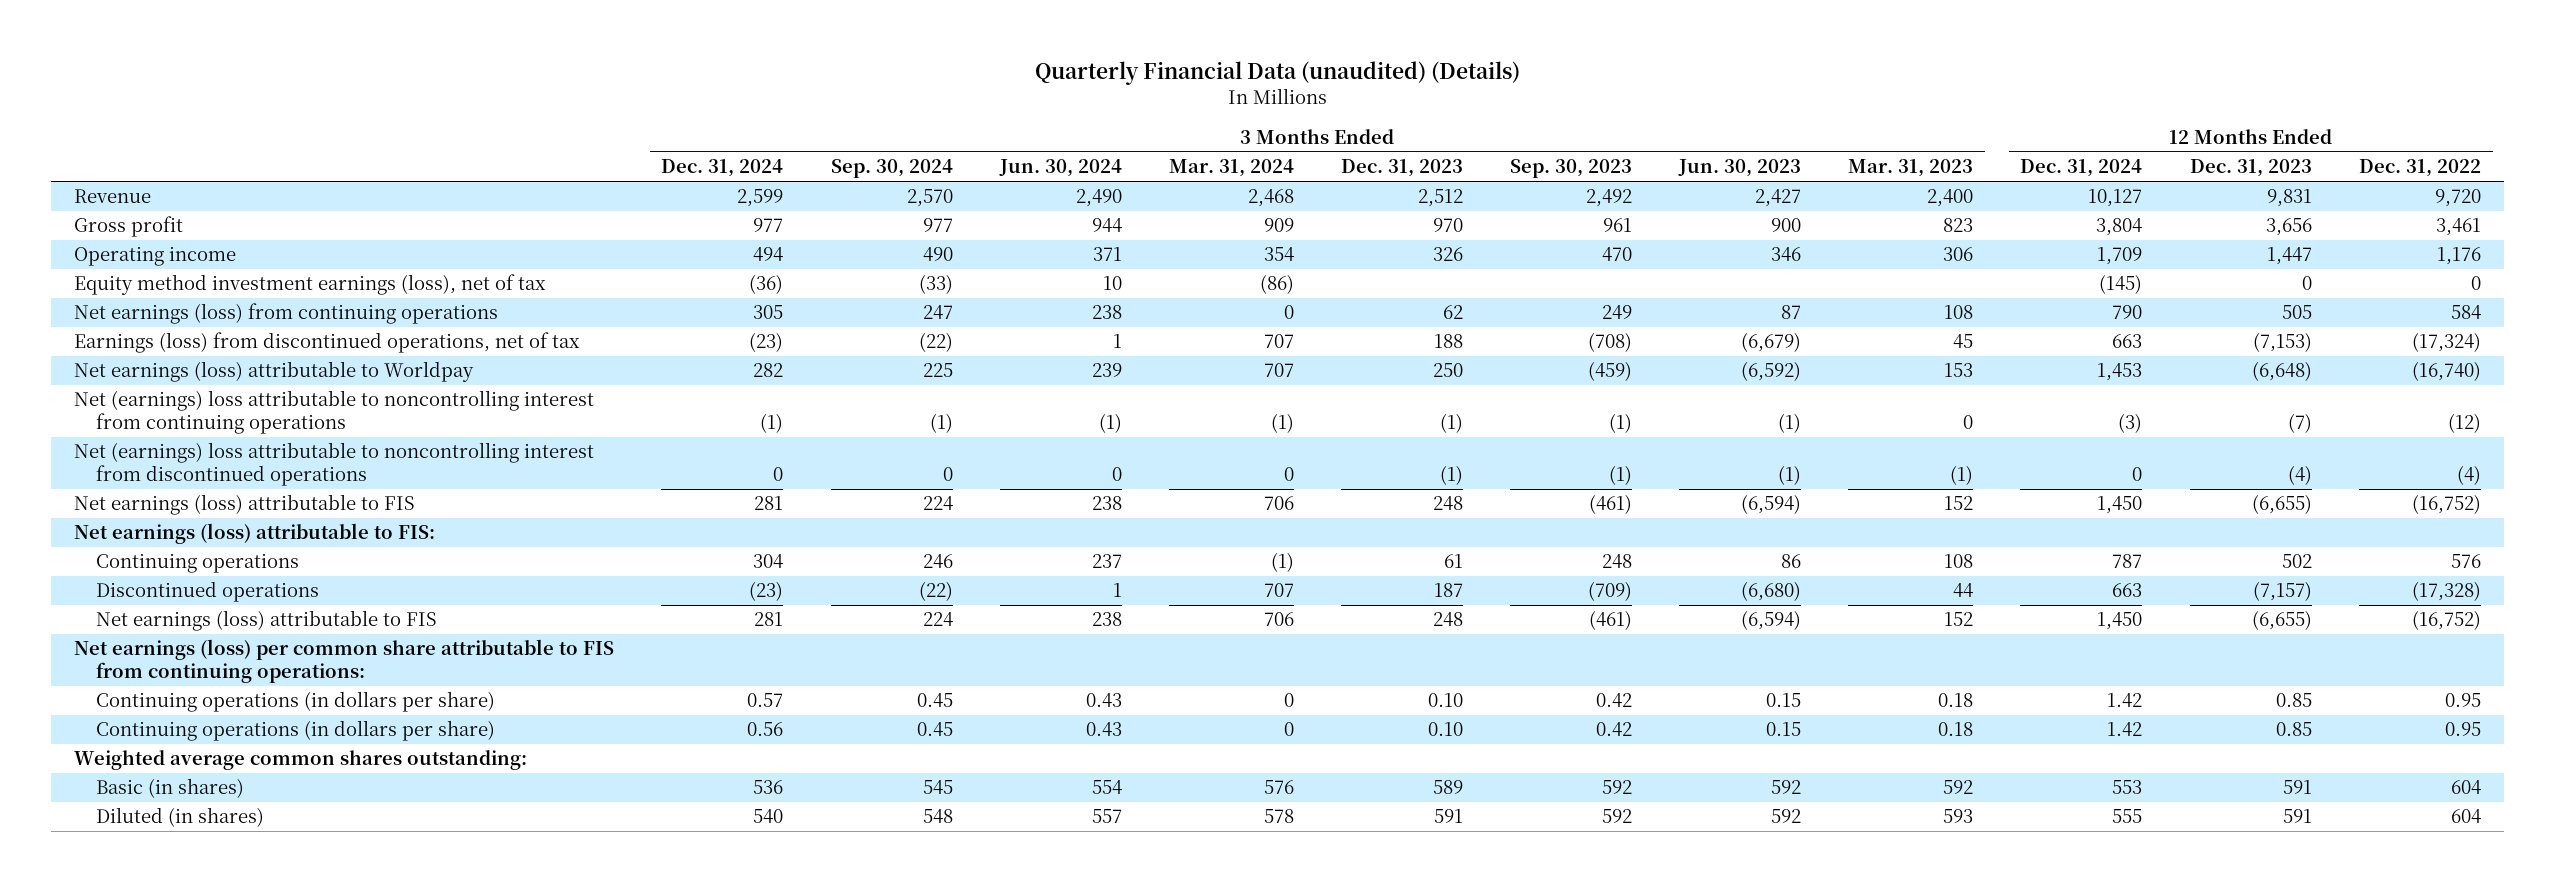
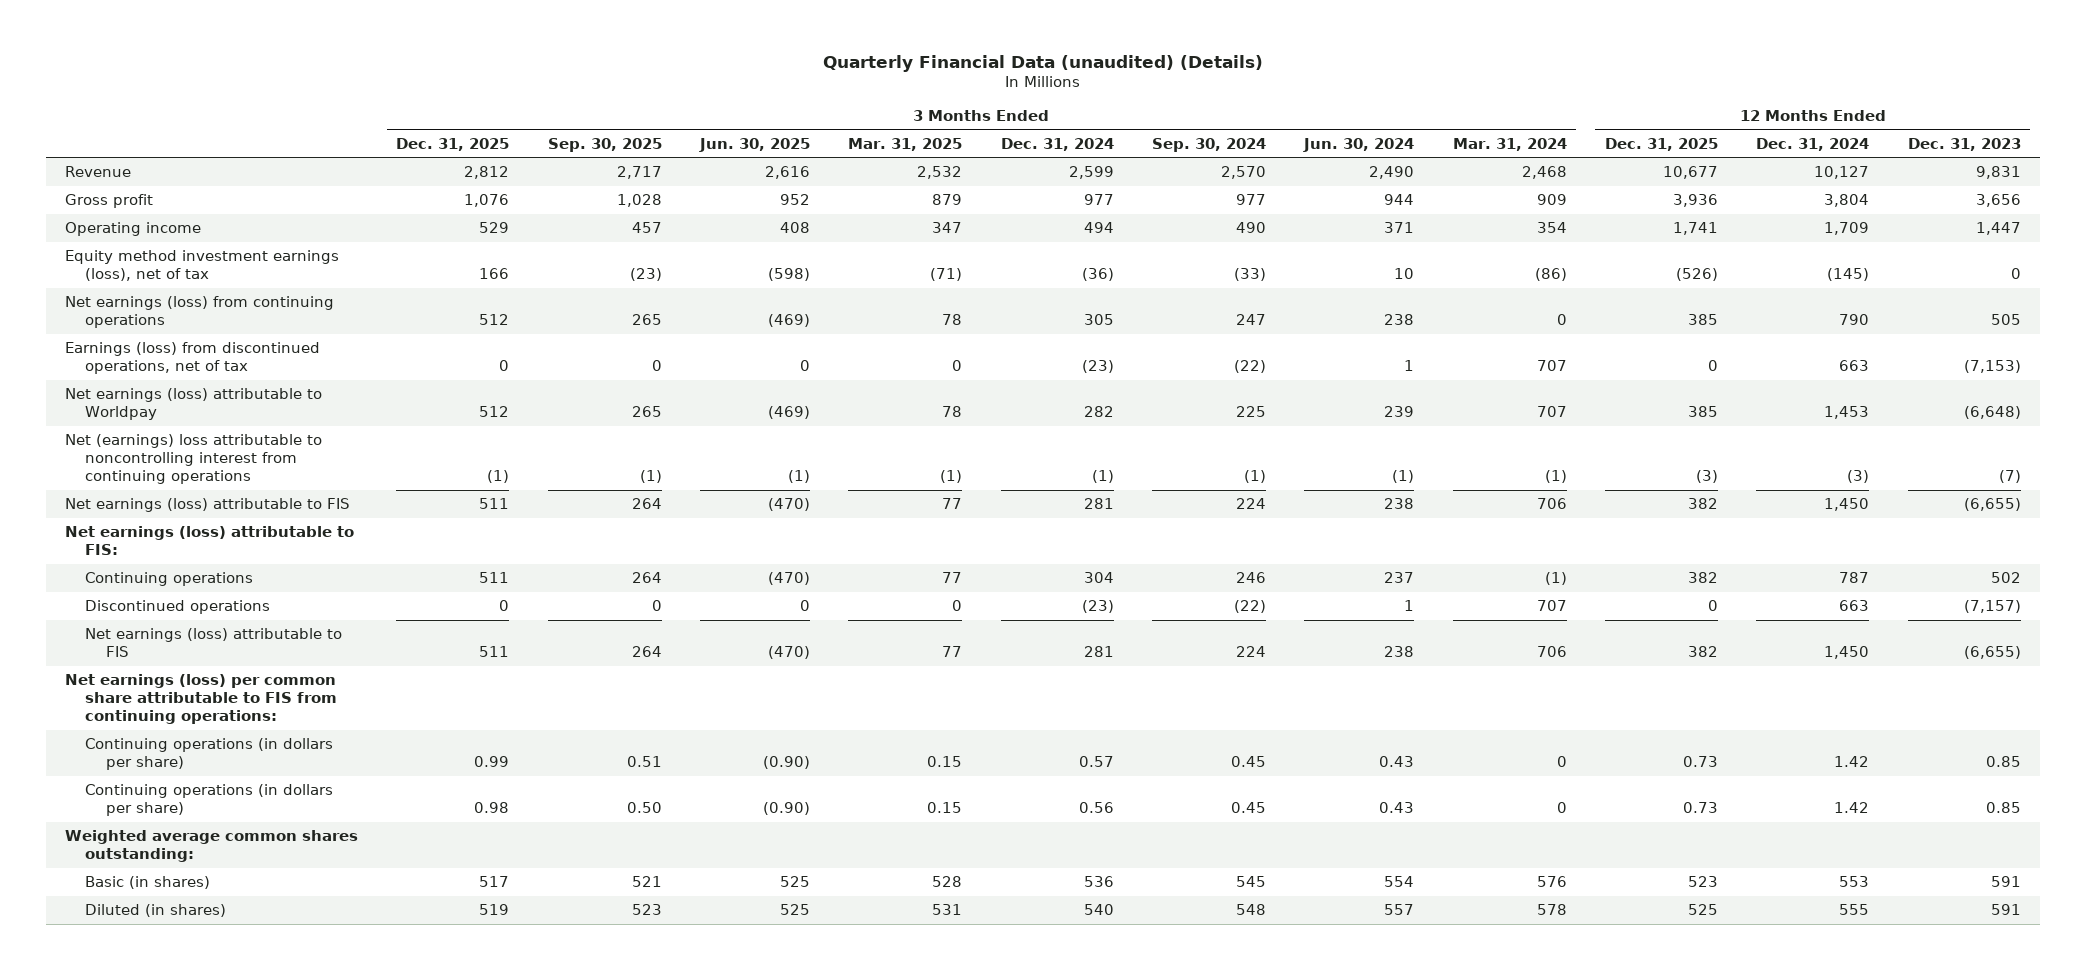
[1340,159,1463,178] Dec. 31, 2023 -> none
[1510,159,1633,179] Sep. 30, 2023 -> none
[1678,159,1802,178] Jun. 30, 2023 -> none
[1848,159,1974,178] Mar. 31, 2023 -> none
[2358,159,2481,178] Dec. 31, 2022 -> none
none -> [396,137,510,151] Dec. 31, 2025
none -> [547,137,662,152] Sep. 30, 2025
none -> [698,137,810,152] Jun. 30, 2025
none -> [848,137,963,151] Mar. 31, 2025
none -> [1604,137,1718,151] Dec. 31, 2025
[74,442,595,486] Net (earnings) loss attributable to noncontrolling interest from discontinued operations -> none

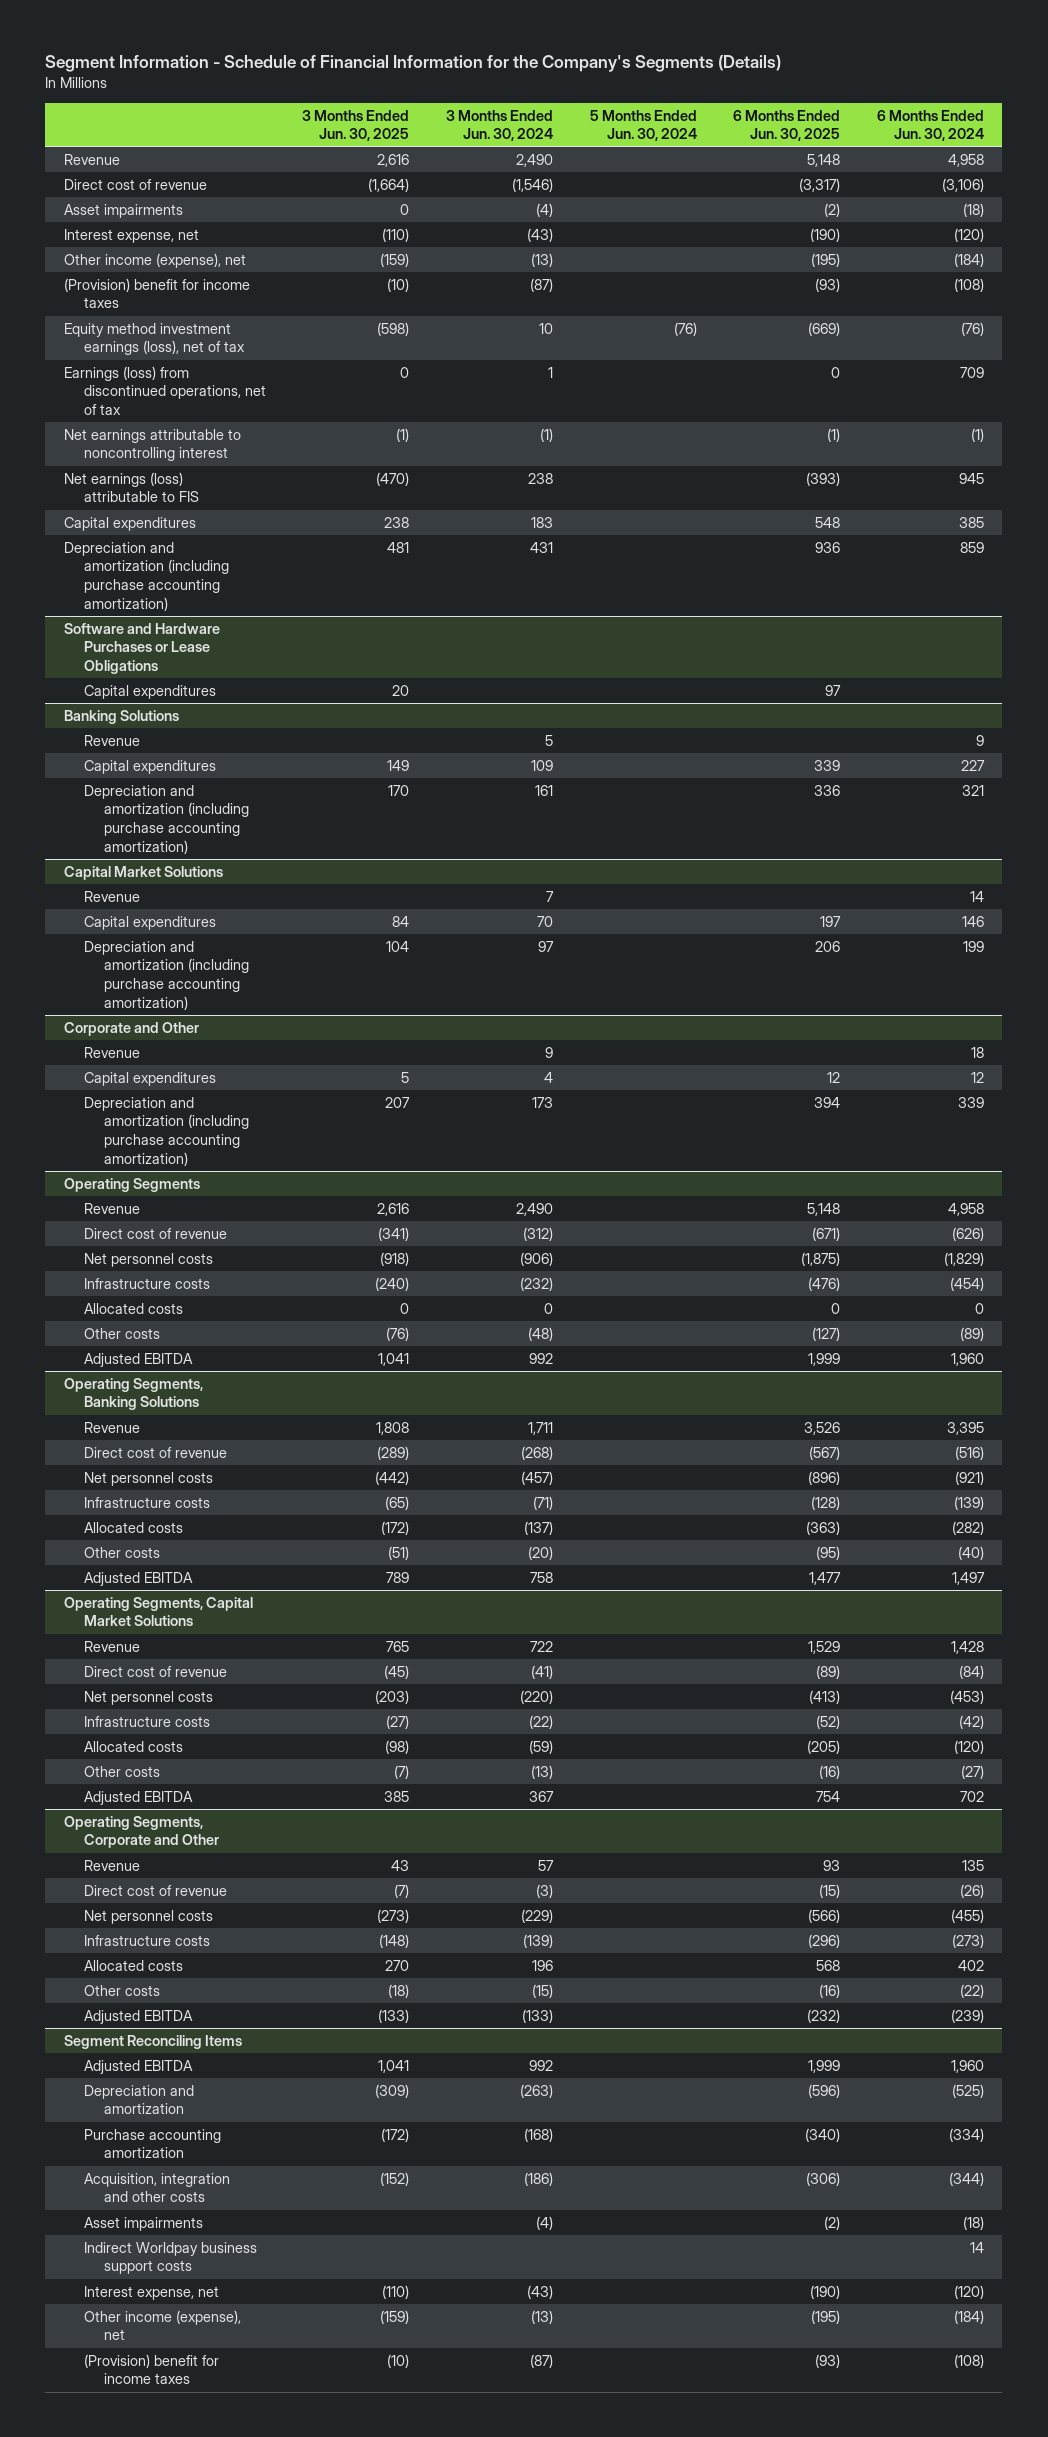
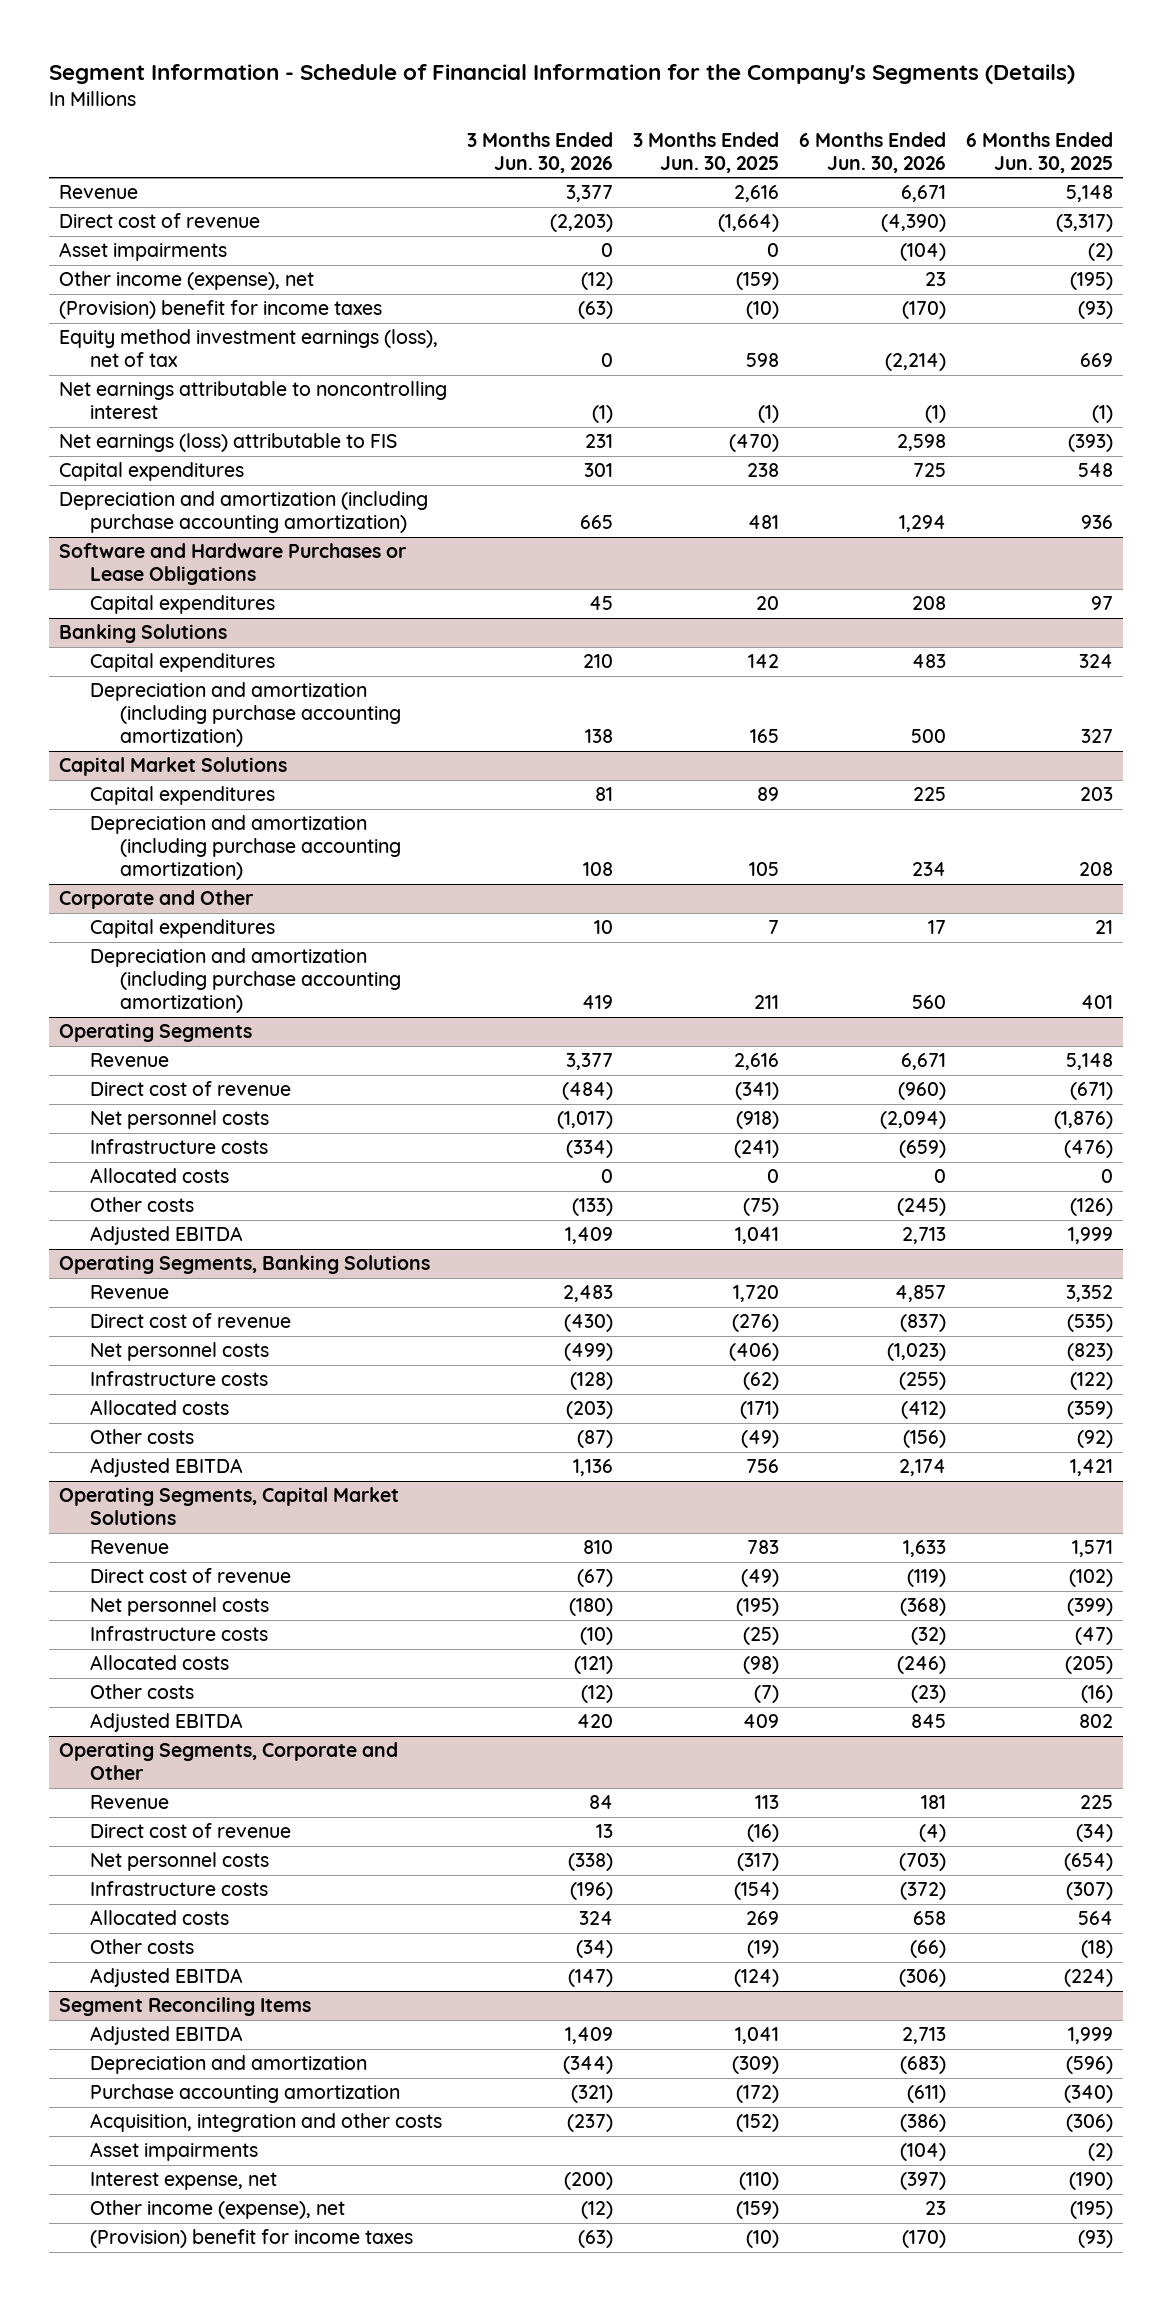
[445,109,553,142] 3 Months Ended Jun. 30, 2024 -> none
[589,109,697,142] 5 Months Ended Jun. 30, 2024 -> none
[877,109,985,142] 6 Months Ended Jun. 30, 2024 -> none
none -> [467,132,614,174] 3 Months Ended Jun. 30, 2026
none -> [799,132,947,174] 6 Months Ended Jun. 30, 2026
[63,228,199,243] Interest expense, net -> none
[63,365,266,415] Earnings (loss) from discontinued operations, net of tax -> none
[377,321,410,336] (598) -> [746,353,780,368] 598
[808,321,841,336] (669) -> [1080,353,1114,368] 669
[83,734,140,746] Revenue -> none
[387,759,410,771] 149 -> [748,654,780,669] 142
[814,759,841,771] 339 -> [1079,654,1114,669] 324
[388,784,410,796] 170 -> [750,729,780,744] 165
[814,784,841,796] 336 -> [1081,729,1114,744] 327
[83,890,140,902] Revenue -> none
[392,915,410,927] 84 -> [757,787,780,802] 89
[820,915,842,927] 197 -> [1080,787,1114,802] 203
[386,940,410,952] 104 -> [749,862,780,877] 105
[815,940,841,952] 206 -> [1079,862,1114,877] 208
[83,1046,140,1058] Revenue -> none
[401,1071,410,1083] 5 -> [768,920,780,935] 7
[827,1071,841,1083] 12 -> [1095,920,1114,935] 21
[385,1096,411,1108] 207 -> [754,995,780,1010] 211
[814,1096,841,1108] 394 -> [1081,995,1114,1010] 401
[801,1251,841,1266] (1,875) -> [1054,1111,1114,1130] (1,876)
[375,1276,410,1291] (240) -> [734,1140,780,1159] (241)
[386,1326,410,1341] (76) -> [743,1198,780,1217] (75)
[812,1326,841,1341] (127) -> [1070,1198,1114,1217] (126)
[376,1421,410,1435] 1,808 -> [733,1285,780,1303] 1,720
[804,1421,841,1435] 3,526 -> [1066,1285,1114,1303] 3,352
[377,1445,410,1460] (289) -> [732,1314,780,1333] (276)
[809,1445,841,1460] (567) -> [1067,1314,1114,1333] (535)
[375,1470,410,1485] (442) -> [729,1343,780,1362] (406)
[808,1470,841,1485] (896) -> [1067,1343,1114,1362] (823)
[385,1495,410,1510] (65) -> [743,1372,780,1391] (62)
[811,1495,841,1510] (128) -> [1070,1372,1114,1391] (122)
[381,1520,410,1535] (172) -> [740,1401,780,1420] (171)
[806,1520,841,1535] (363) -> [1067,1401,1114,1420] (359)
[388,1545,410,1560] (51) -> [741,1430,780,1449] (49)
[816,1545,841,1560] (95) -> [1077,1430,1114,1449] (92)
[386,1571,410,1583] 789 -> [746,1459,780,1474] 756
[809,1571,842,1585] 1,477 -> [1070,1459,1114,1477] 1,421
[386,1640,410,1652] 765 -> [747,1540,780,1555] 783
[808,1640,841,1654] 1,529 -> [1072,1540,1114,1558] 1,571
[384,1664,410,1679] (45) -> [741,1569,780,1588] (49)
[816,1664,841,1679] (89) -> [1069,1569,1114,1588] (102)
[375,1689,410,1704] (203) -> [736,1598,780,1617] (195)
[809,1689,841,1704] (413) -> [1067,1598,1114,1617] (399)
[386,1714,410,1729] (27) -> [743,1627,780,1646] (25)
[816,1714,841,1729] (52) -> [1075,1627,1114,1646] (47)
[384,1790,410,1802] 385 -> [743,1714,780,1729] 409
[816,1790,841,1802] 754 -> [1079,1714,1114,1729] 802
[391,1859,410,1871] 43 -> [755,1795,780,1810] 113
[823,1859,841,1871] 93 -> [1080,1795,1114,1810] 225
[394,1883,410,1898] (7) -> [747,1824,780,1843] (16)
[819,1883,841,1898] (15) -> [1076,1824,1114,1843] (34)
[377,1908,410,1923] (273) -> [737,1853,780,1872] (317)
[808,1908,841,1923] (566) -> [1064,1853,1114,1872] (654)
[379,1933,410,1948] (148) -> [734,1882,780,1901] (154)
[808,1933,841,1948] (296) -> [1066,1882,1114,1901] (307)
[385,1959,410,1971] 270 -> [746,1911,780,1926] 269
[816,1959,841,1971] 568 -> [1078,1911,1114,1926] 564
[388,1983,410,1998] (18) -> [747,1940,780,1959] (19)
[819,1983,841,1998] (16) -> [1081,1940,1114,1959] (18)
[378,2008,410,2023] (133) -> [734,1969,780,1988] (124)
[807,2008,841,2023] (232) -> [1064,1969,1114,1988] (224)
[83,2241,257,2275] Indirect Worldpay business support costs -> none

